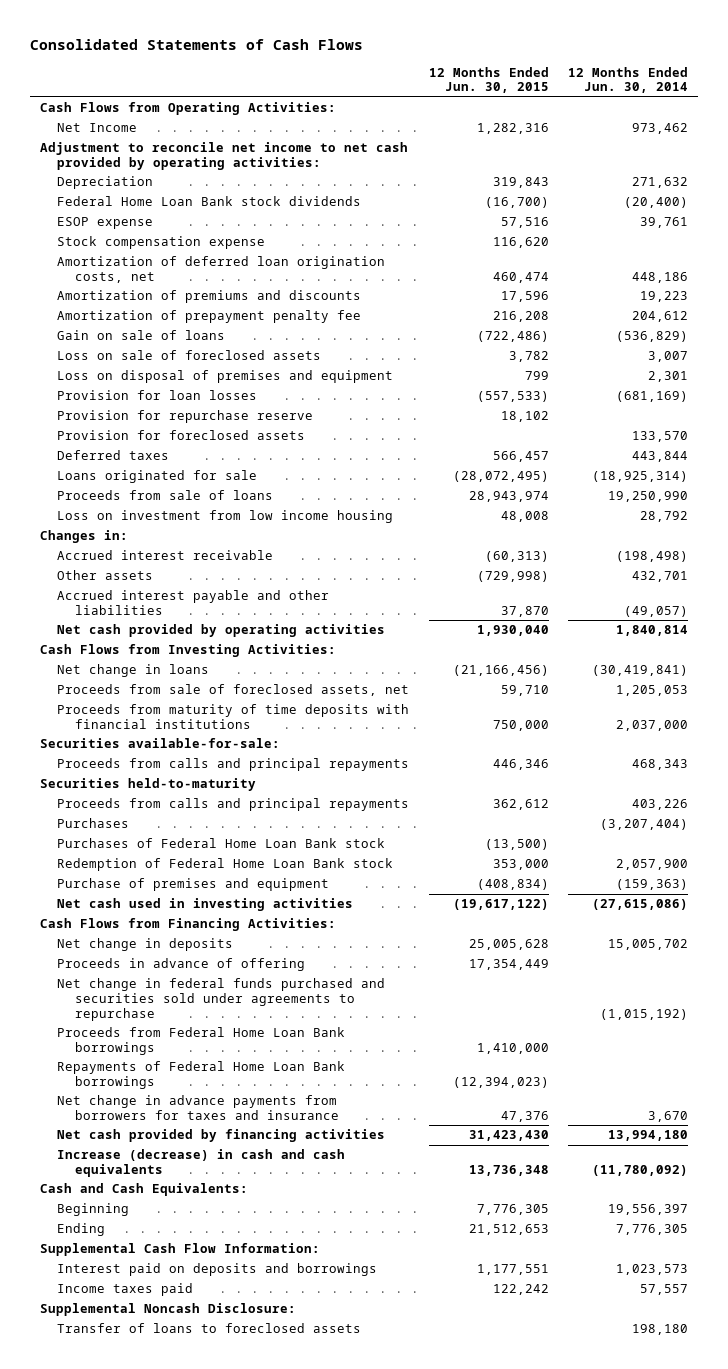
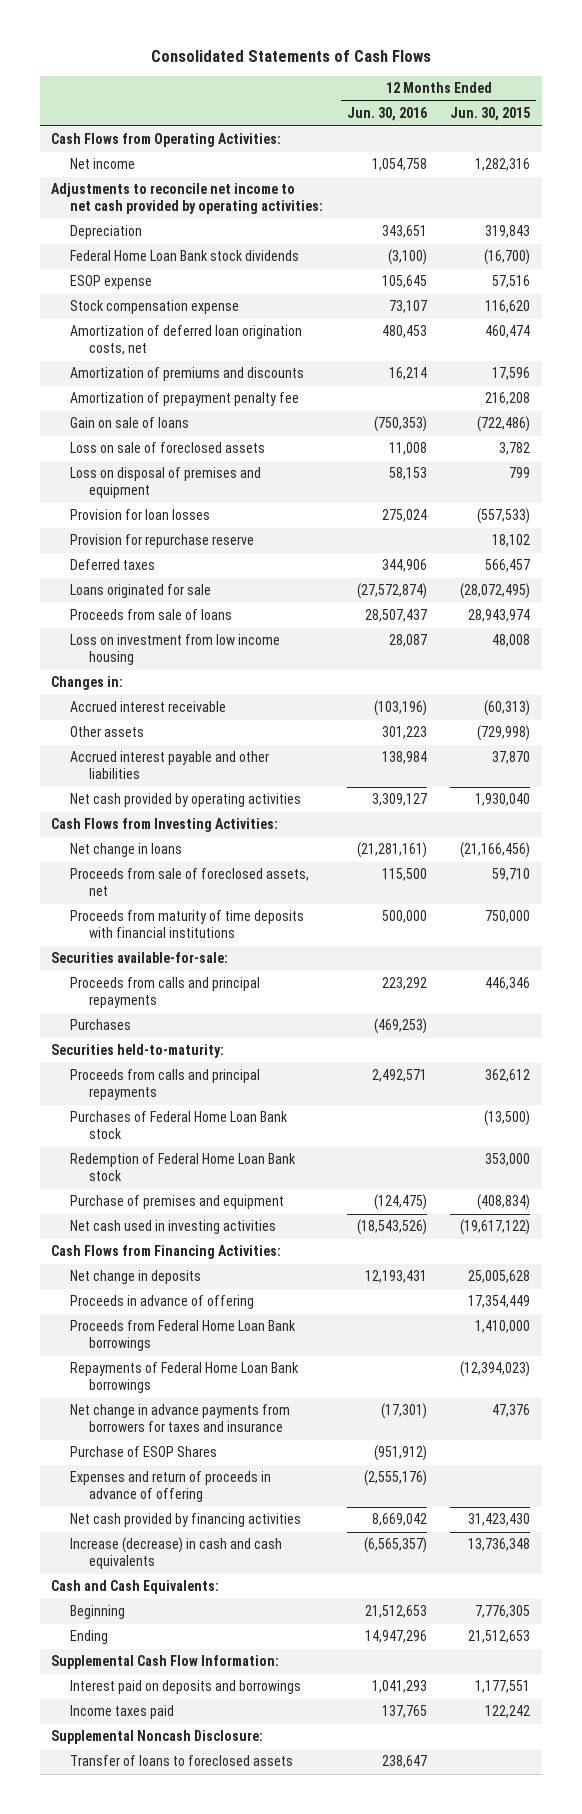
[567,66,688,94] 12 Months Ended Jun. 30, 2014 -> none
none -> [346,107,427,122] Jun. 30, 2016
[57,123,138,133] Net Income -> [70,158,136,170] Net income
[39,142,408,170] Adjustment to reconcile net income to net cash provided by operating activities: -> [51,183,324,215] Adjustments to reconcile net income to net cash provided by operating activities:
[57,430,306,441] Provision for foreclosed assets -> none
[39,778,256,792] Securities held-to-maturity -> none
none -> [51,1044,225,1059] Securities held-to-maturity:
[57,798,410,812] Proceeds from calls and principal repayments -> [70,1069,261,1101] Proceeds from calls and principal repayments
[57,978,386,1021] Net change in federal funds purchased and securities sold under agreements to repurchase -> none
none -> [70,1446,218,1458] Purchase of ESOP Shares
none -> [70,1471,272,1503] Expenses and return of proceeds in advance of offering

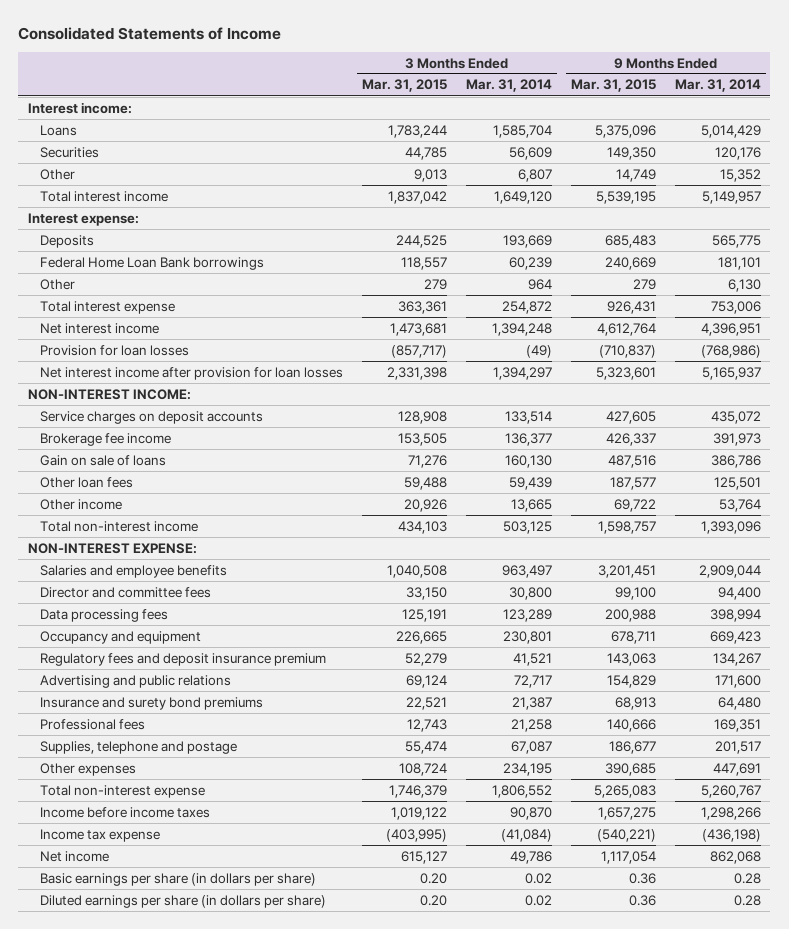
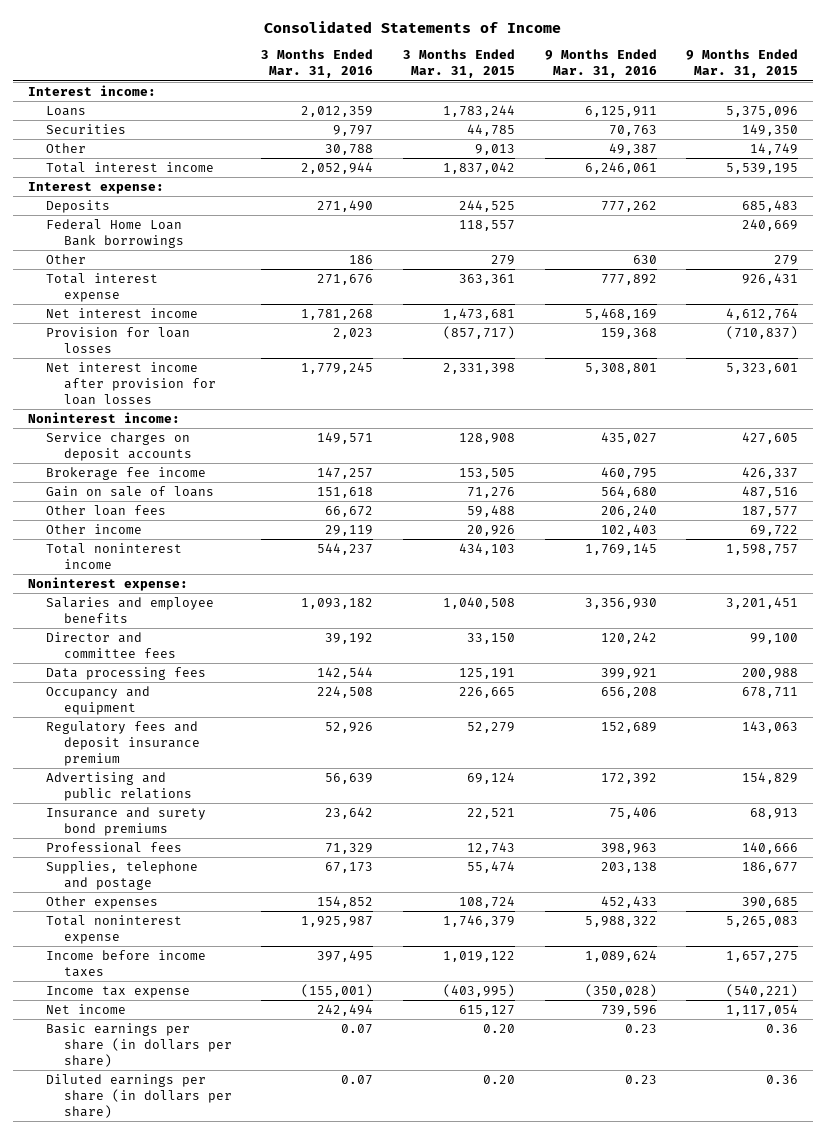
[466,79,553,93] Mar. 31, 2014 -> none
[674,79,761,93] Mar. 31, 2014 -> none
none -> [261,49,374,79] 3 Months Ended Mar. 31, 2016
none -> [544,49,657,79] 9 Months Ended Mar. 31, 2016
[27,388,191,400] NON-INTEREST INCOME: -> [28,411,181,423] Noninterest income:
[40,520,199,532] Total non-interest income -> [45,542,182,569] Total noninterest income
[27,542,197,554] NON-INTEREST EXPENSE: -> [28,576,189,591] Noninterest expense:
[40,784,206,798] Total non-interest expense -> [45,914,182,944] Total noninterest expense

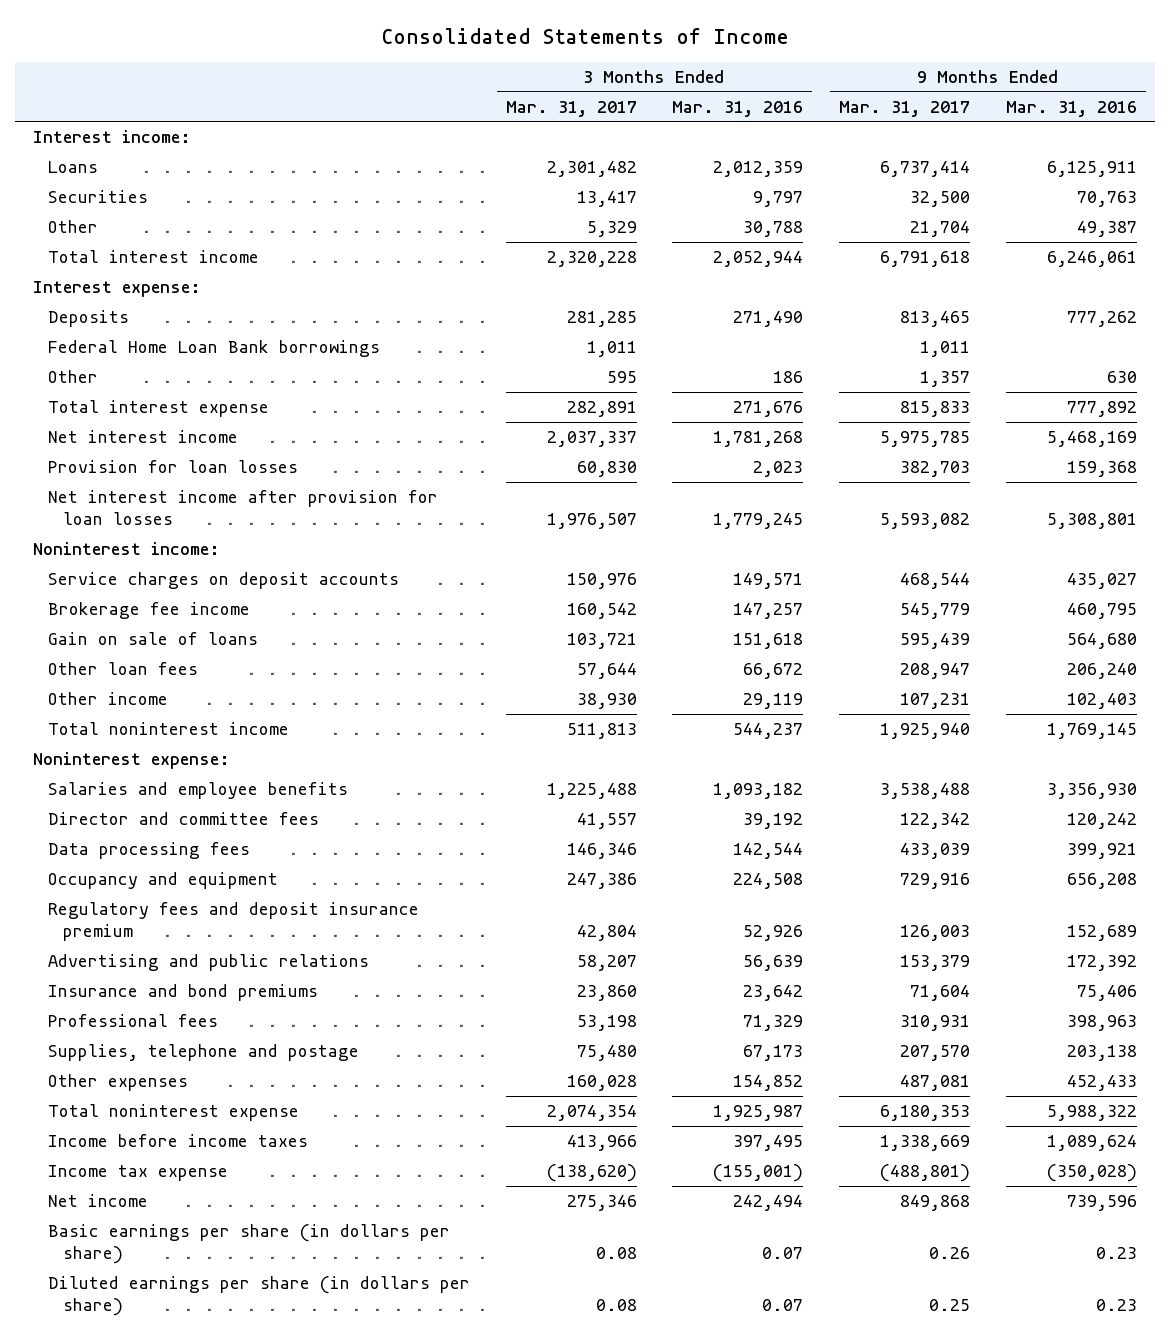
[403,49,516,79] 3 Months Ended Mar. 31, 2015 -> none
[686,49,799,79] 9 Months Ended Mar. 31, 2015 -> none
none -> [505,100,637,117] Mar. 31, 2017
none -> [839,100,971,117] Mar. 31, 2017
[45,806,206,836] Insurance and surety bond premiums -> [47,984,318,1002] Insurance and bond premiums

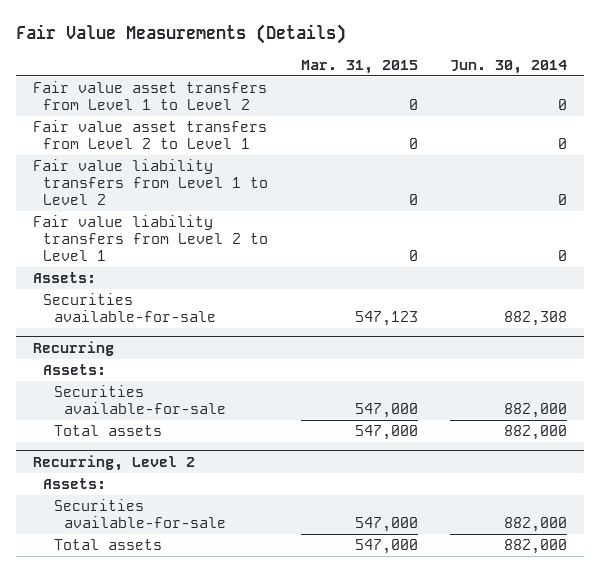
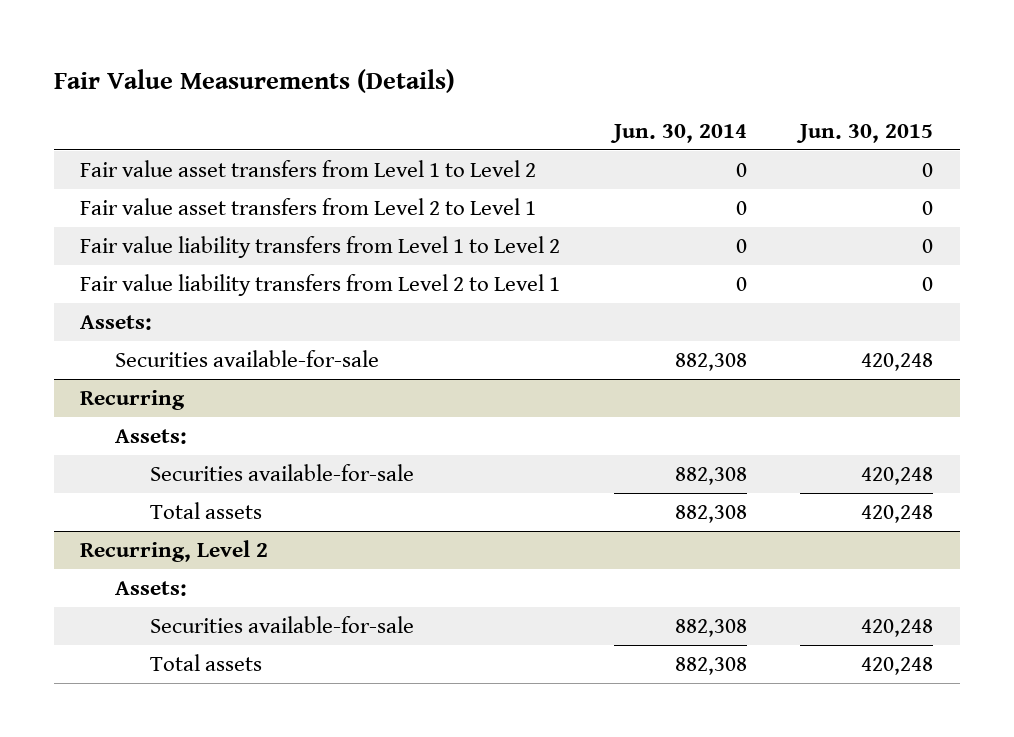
[300,59,418,74] Mar. 31, 2015 -> none
none -> [796,123,934,143] Jun. 30, 2015
[504,402,568,418] 882,000 -> [674,467,747,486] 882,308
[504,425,568,441] 882,000 -> [674,505,747,524] 882,308
[504,516,568,532] 882,000 -> [674,619,747,638] 882,308
[504,539,568,555] 882,000 -> [674,657,747,676] 882,308

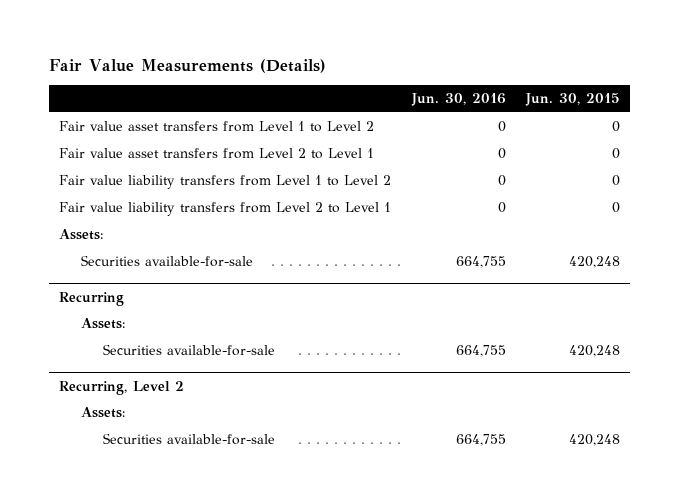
[609,123,747,143] Jun. 30, 2014 -> none
none -> [410,93,506,107] Jun. 30, 2016
[150,502,263,520] Total assets -> none
[150,654,263,672] Total assets -> none

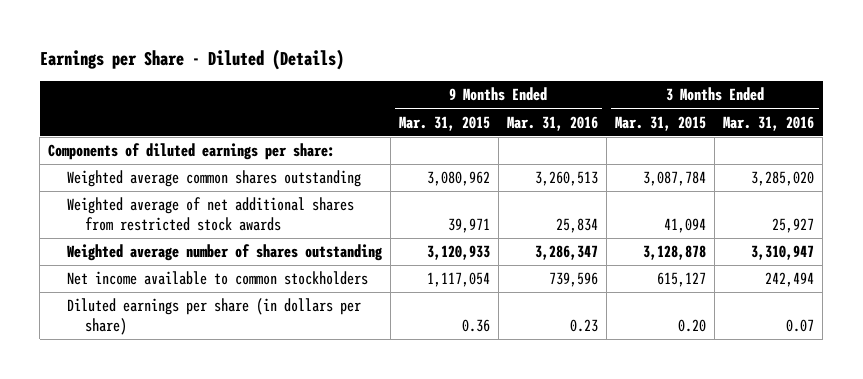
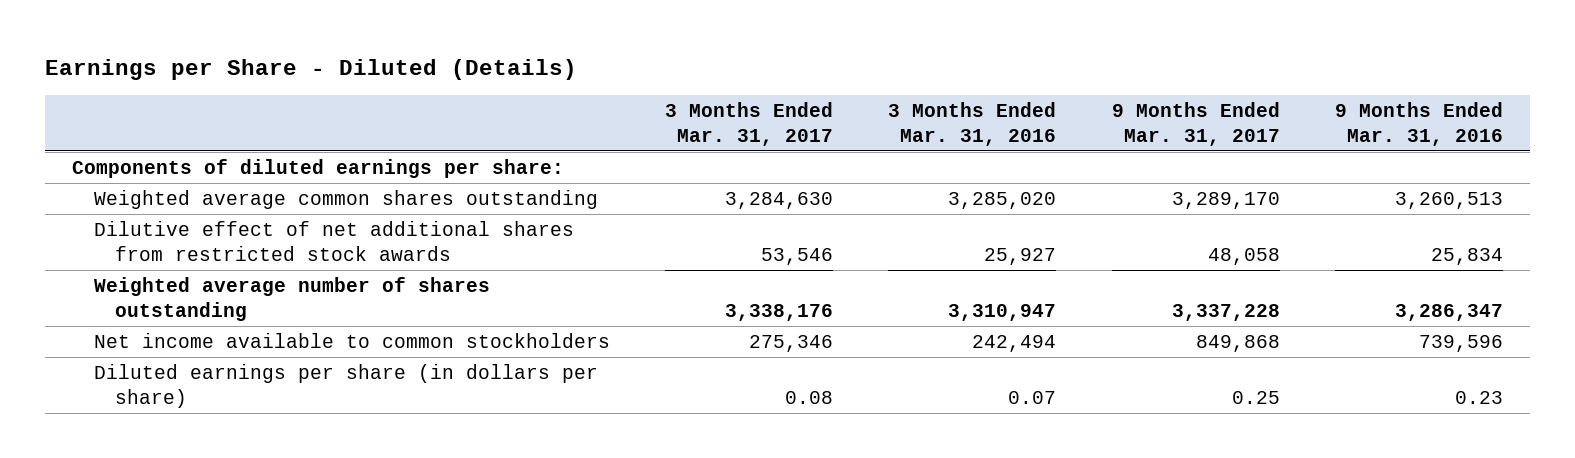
[398,115,490,131] Mar. 31, 2015 -> none
[615,115,707,131] Mar. 31, 2015 -> none
none -> [664,102,833,146] 3 Months Ended Mar. 31, 2017
none -> [1111,102,1280,146] 9 Months Ended Mar. 31, 2017
[66,197,354,231] Weighted average of net additional shares from restricted stock awards -> [93,221,574,261] Dilutive effect of net additional shares from restricted stock awards

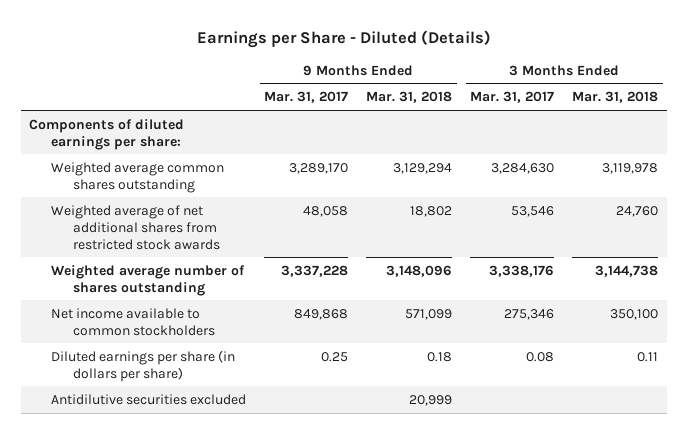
[888,102,1057,146] 3 Months Ended Mar. 31, 2016 -> none
[1334,102,1503,146] 9 Months Ended Mar. 31, 2016 -> none
none -> [366,91,453,104] Mar. 31, 2018
none -> [572,91,659,104] Mar. 31, 2018
[93,221,574,261] Dilutive effect of net additional shares from restricted stock awards -> [51,204,221,250] Weighted average of net additional shares from restricted stock awards
none -> [51,393,247,405] Antidilutive securities excluded

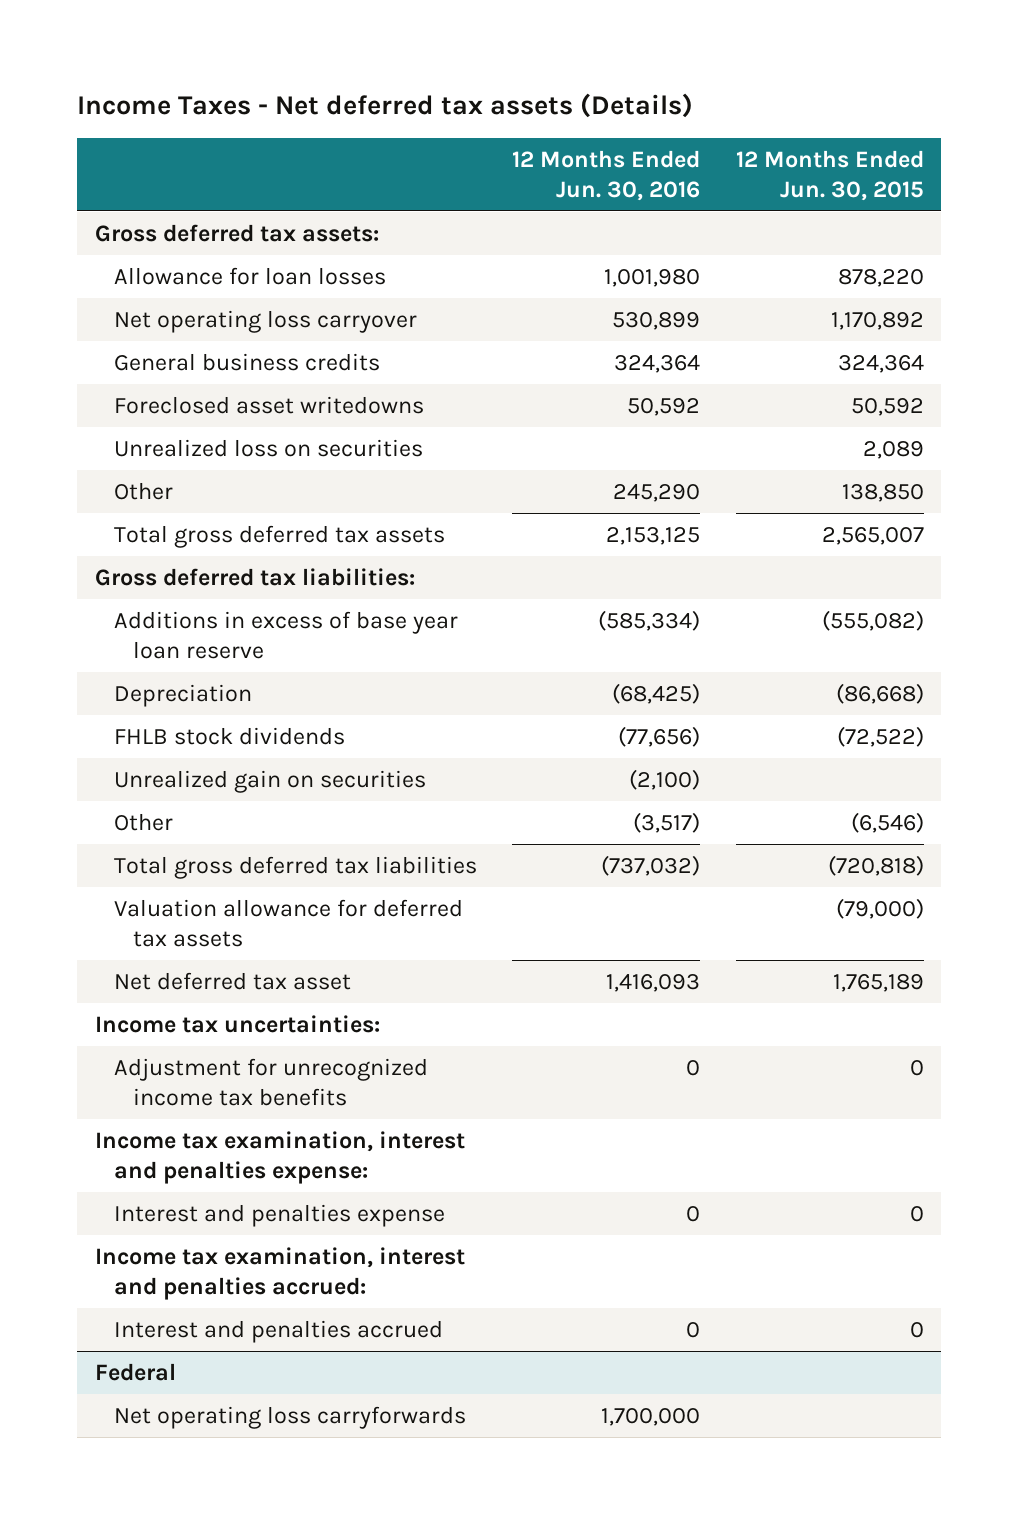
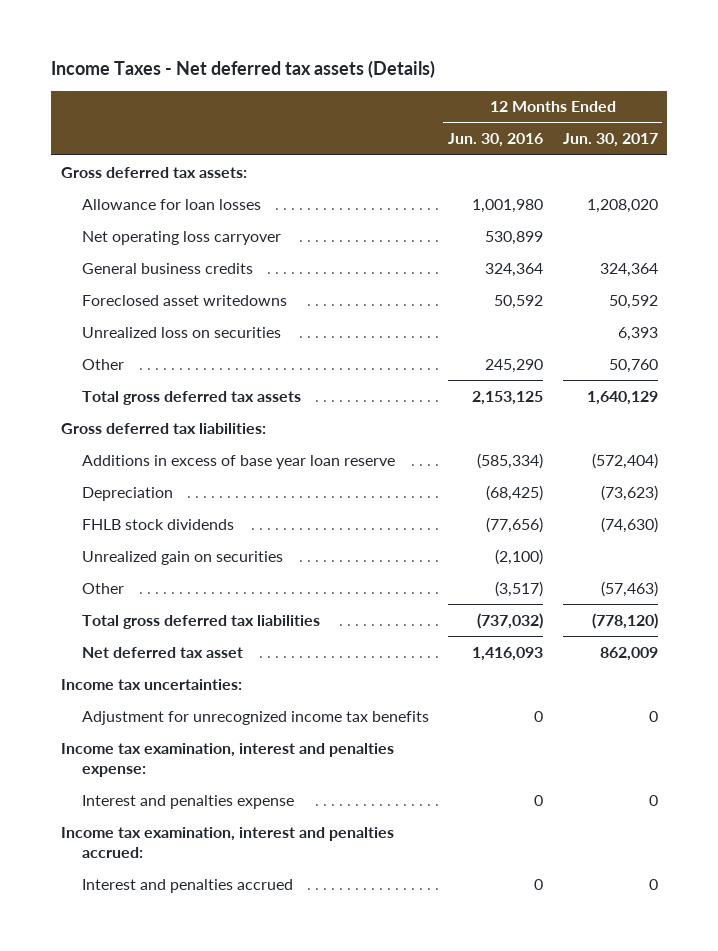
[735,149,924,201] 12 Months Ended Jun. 30, 2015 -> none
none -> [562,133,658,148] Jun. 30, 2017
[114,898,464,948] Valuation allowance for deferred tax assets -> none
[95,1362,177,1381] Federal -> none
[114,1405,467,1429] Net operating loss carryforwards -> none

